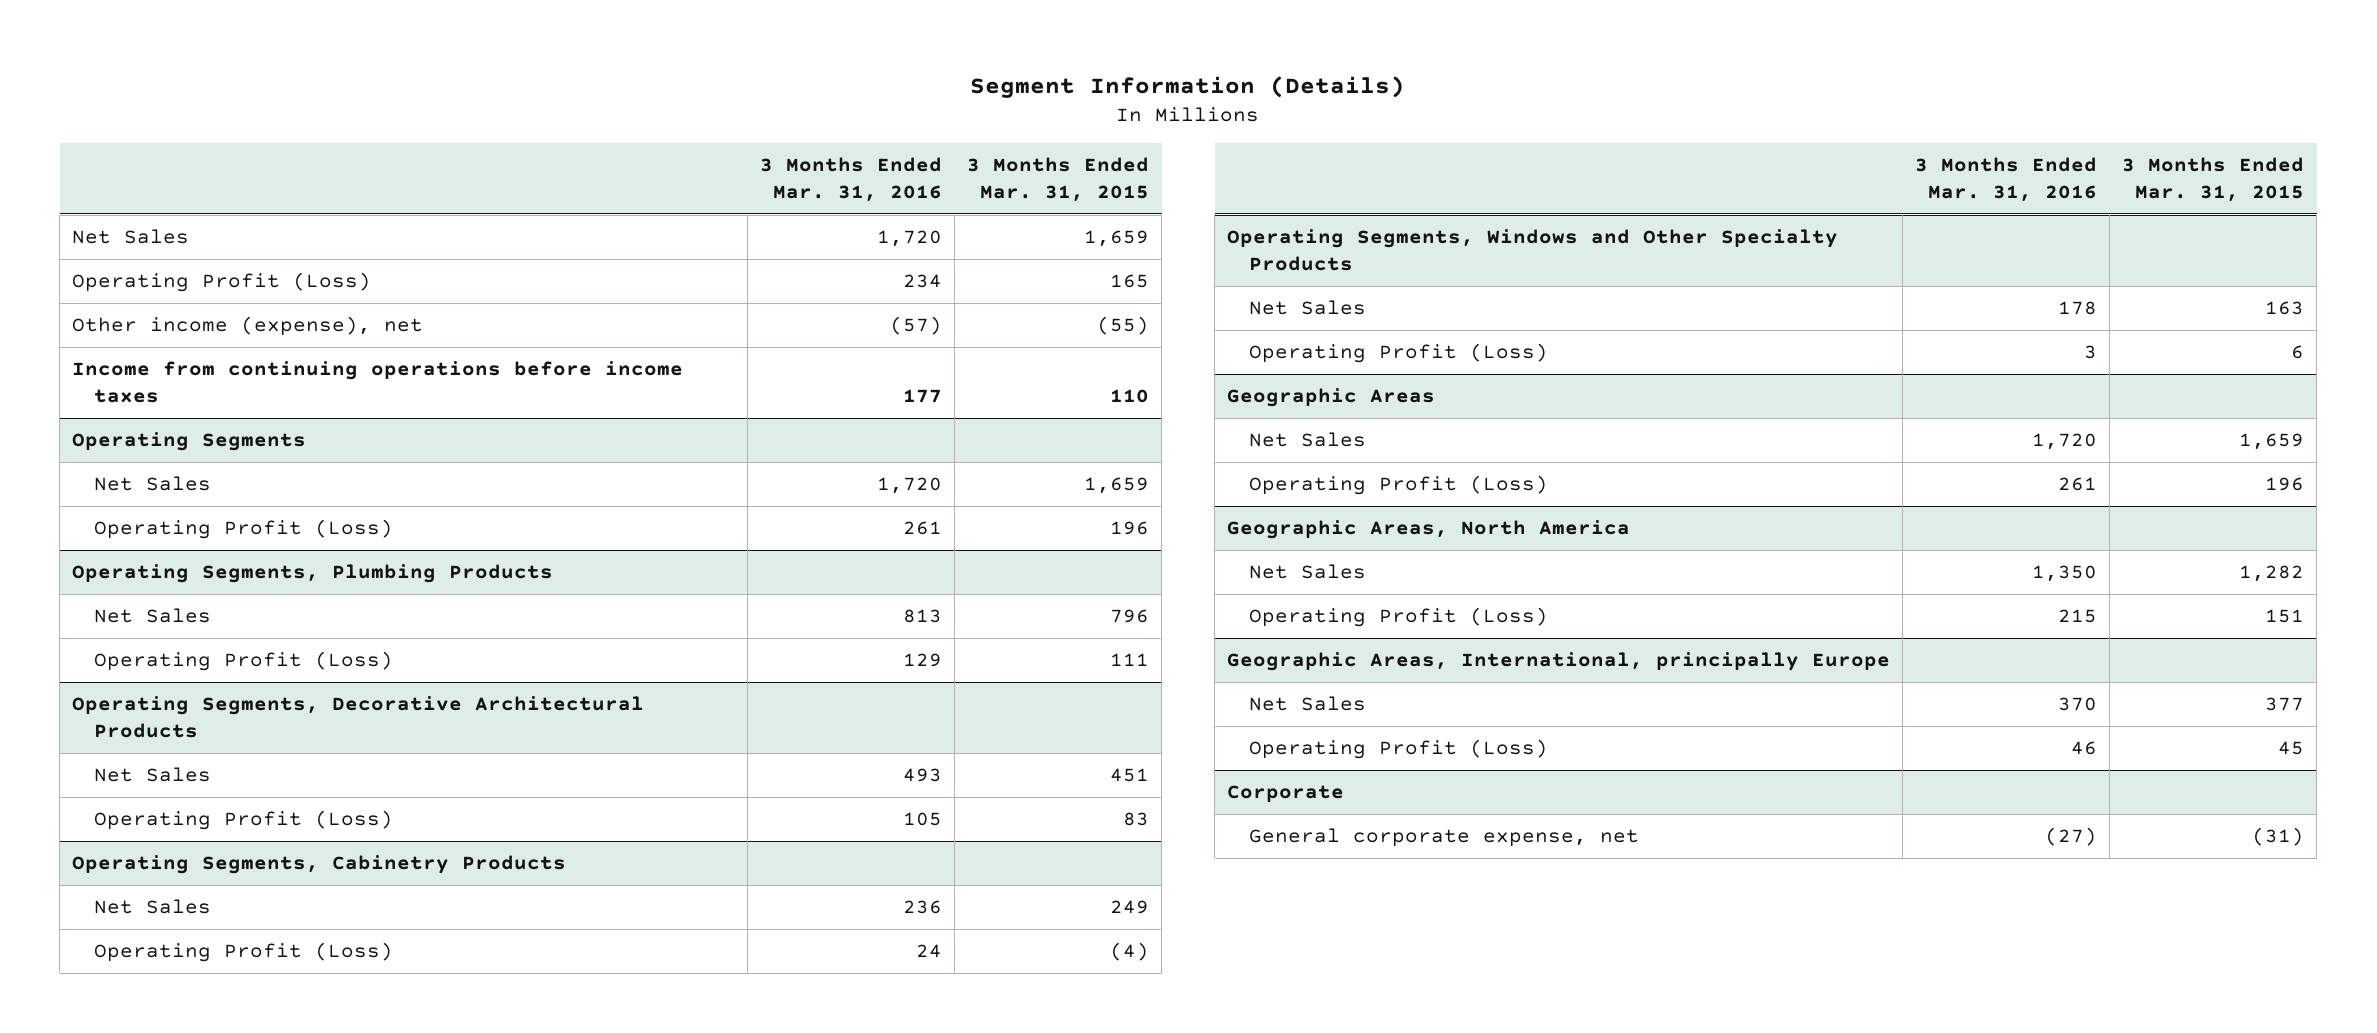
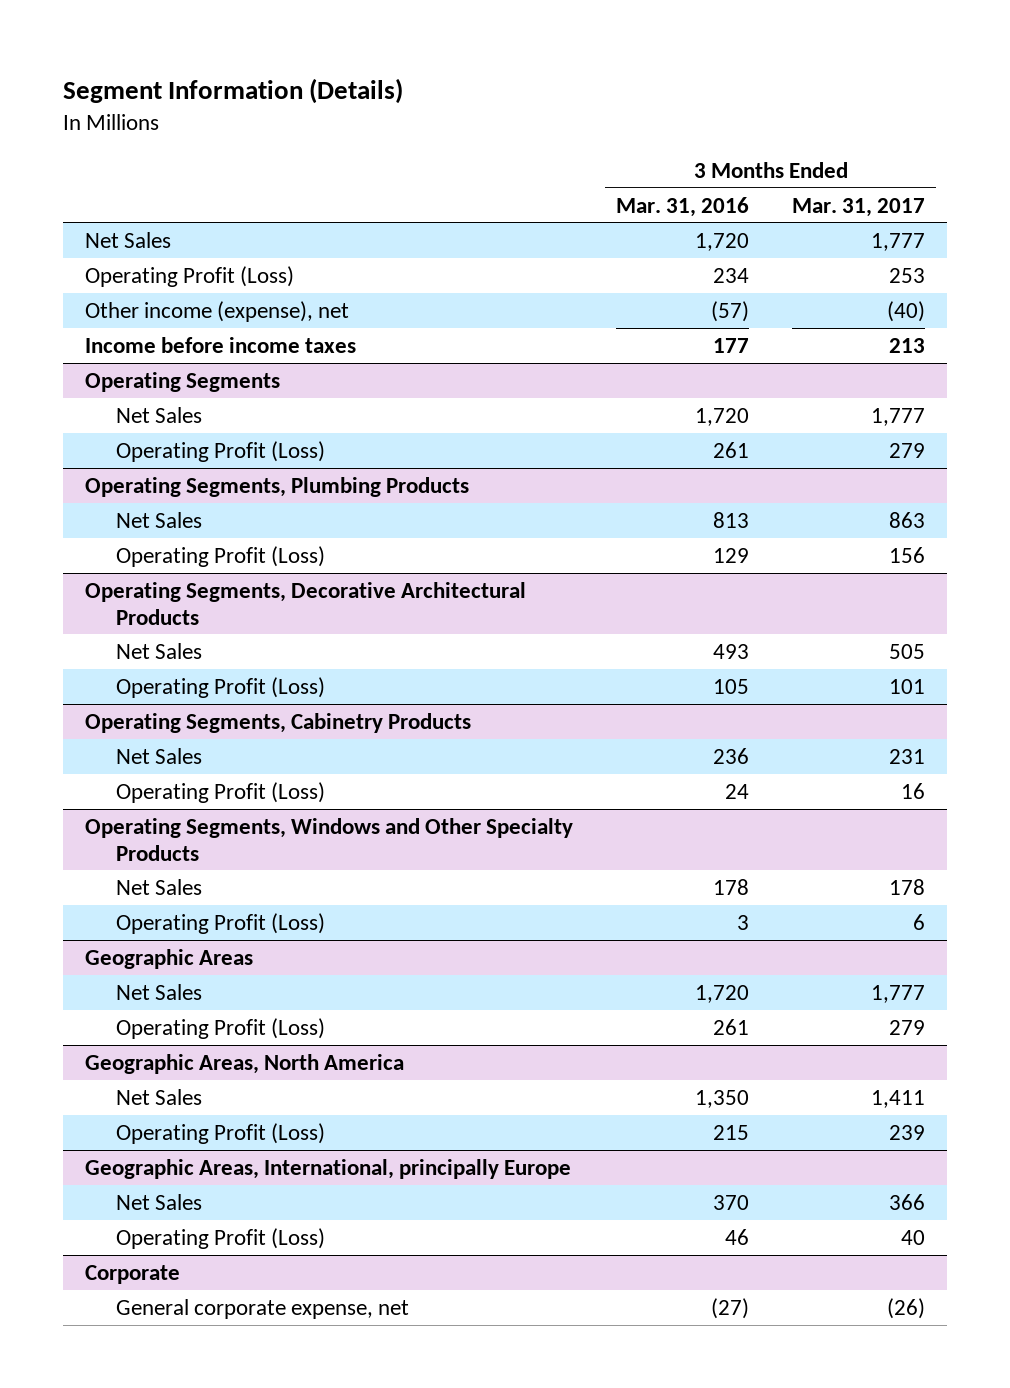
[967,156,1150,203] 3 Months Ended Mar. 31, 2015 -> none
none -> [792,197,926,217] Mar. 31, 2017
[72,361,684,404] Income from continuing operations before income taxes -> [84,336,356,353] Income before income taxes

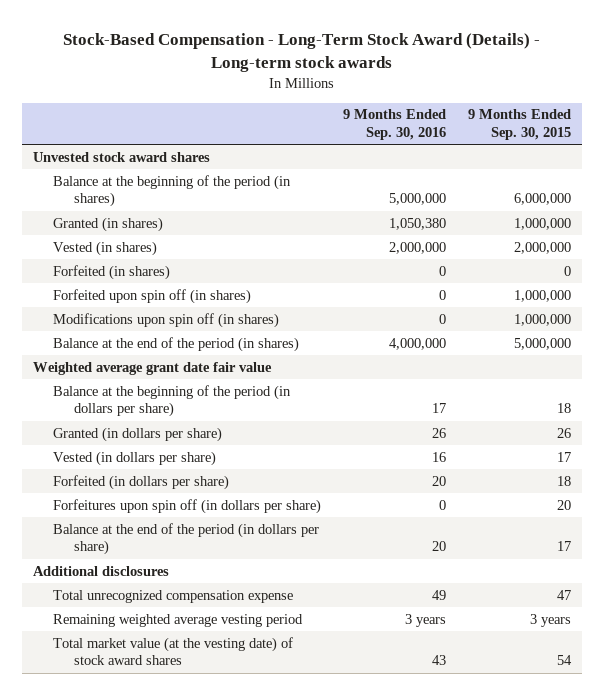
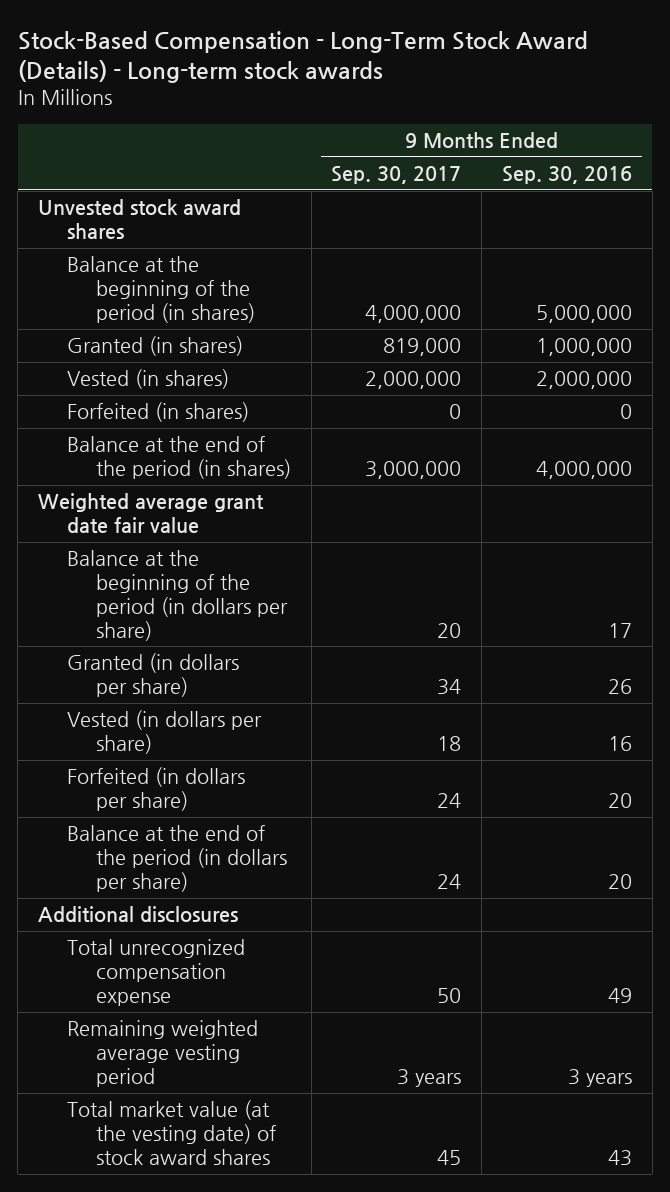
[468,109,572,140] 9 Months Ended Sep. 30, 2015 -> none
none -> [331,166,462,185] Sep. 30, 2017
[389,217,447,230] 1,050,380 -> [535,338,632,357] 1,000,000
[53,288,252,304] Forfeited upon spin off (in shares) -> none
[53,312,280,328] Modifications upon spin off (in shares) -> none
[53,498,322,514] Forfeitures upon spin off (in dollars per share) -> none

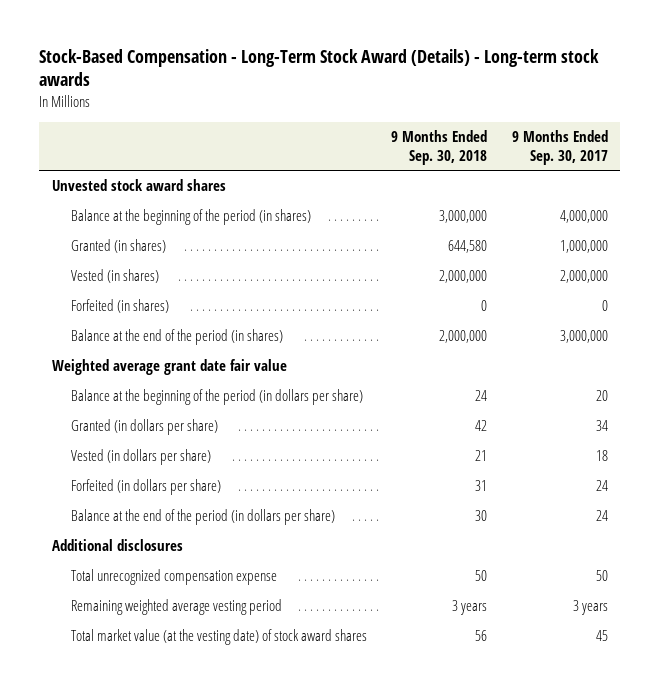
[501,166,632,185] Sep. 30, 2016 -> none
none -> [391,130,488,165] 9 Months Ended Sep. 30, 2018
[383,338,462,357] 819,000 -> [559,240,608,254] 1,000,000

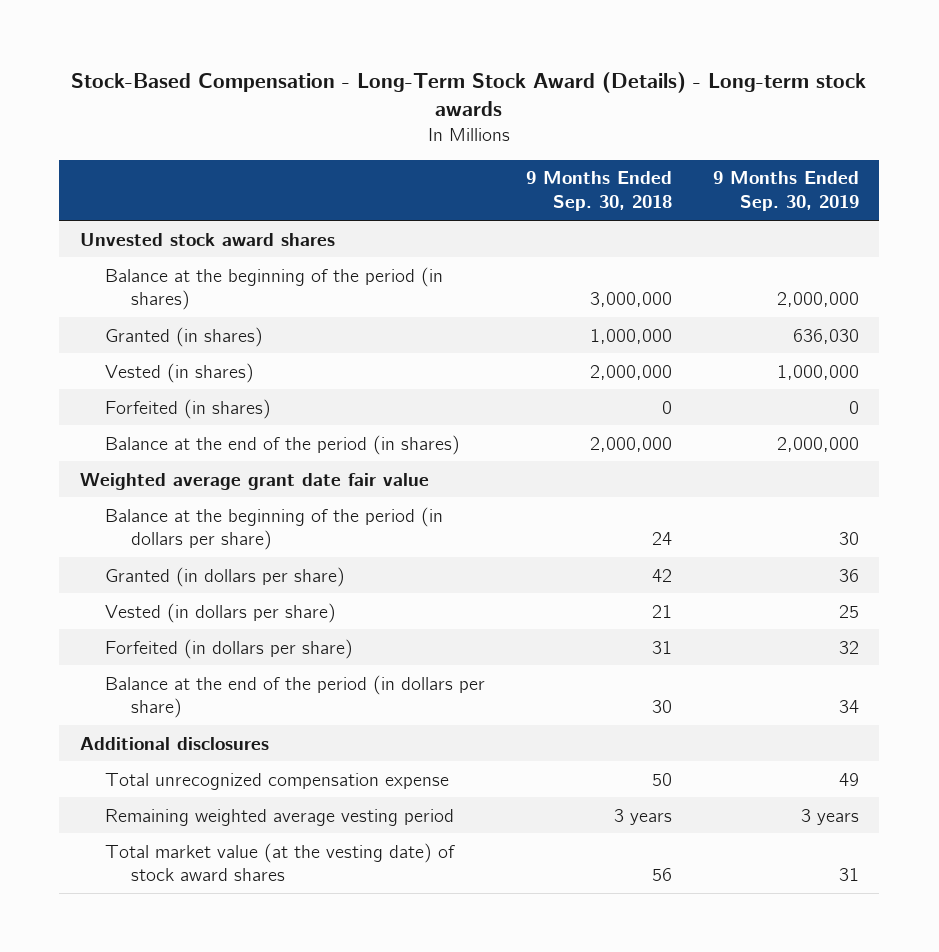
[511,130,608,165] 9 Months Ended Sep. 30, 2017 -> none
none -> [713,171,860,212] 9 Months Ended Sep. 30, 2019
[448,240,488,254] 644,580 -> [590,328,673,344] 1,000,000

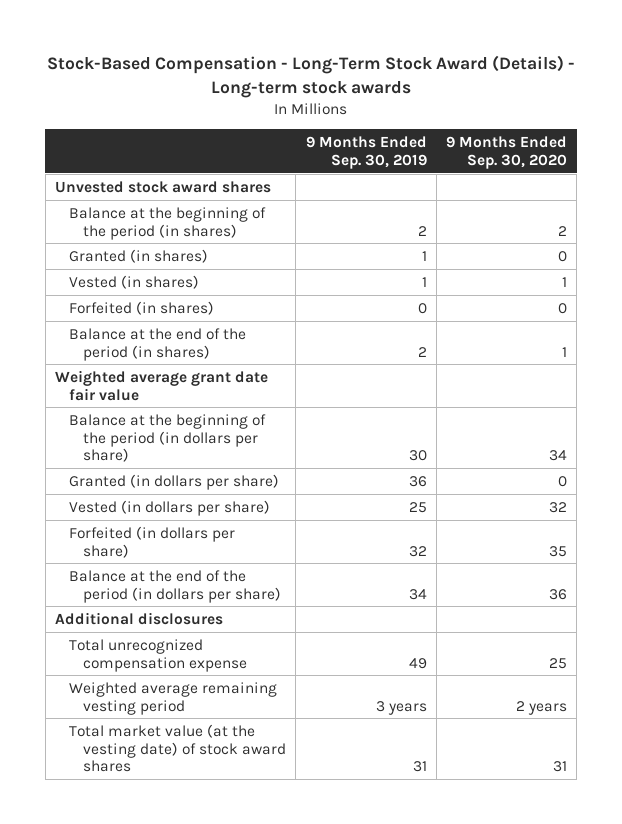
[526,171,673,212] 9 Months Ended Sep. 30, 2018 -> none
none -> [446,136,568,169] 9 Months Ended Sep. 30, 2020
[777,292,860,308] 2,000,000 -> [417,225,427,236] 2
[793,328,860,344] 636,030 -> [421,250,427,261] 1
[777,364,860,380] 1,000,000 -> [421,276,427,287] 1
[777,436,860,452] 2,000,000 -> [417,346,427,357] 2
[105,808,455,826] Remaining weighted average vesting period -> [69,681,278,715] Weighted average remaining vesting period

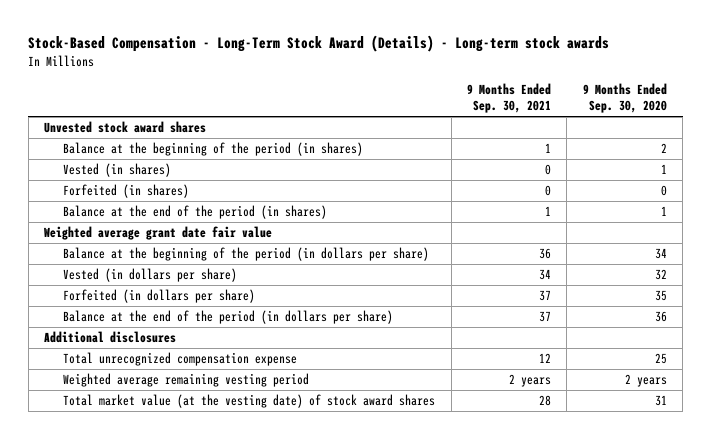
[305,136,427,169] 9 Months Ended Sep. 30, 2019 -> none
none -> [467,82,552,113] 9 Months Ended Sep. 30, 2021
[69,248,209,263] Granted (in shares) -> none
[69,473,280,490] Granted (in dollars per share) -> none

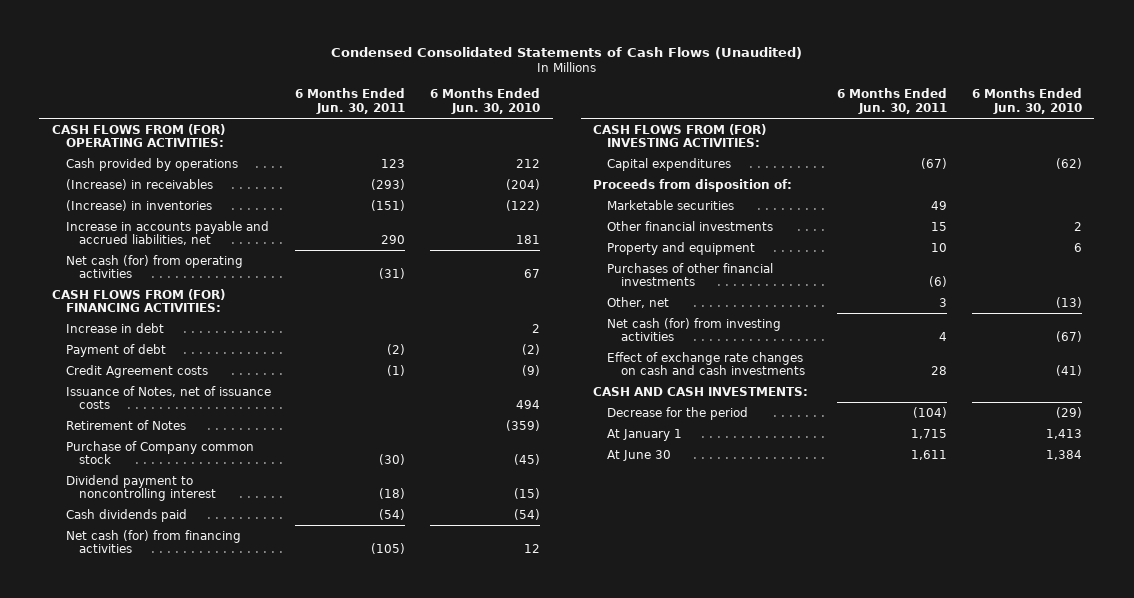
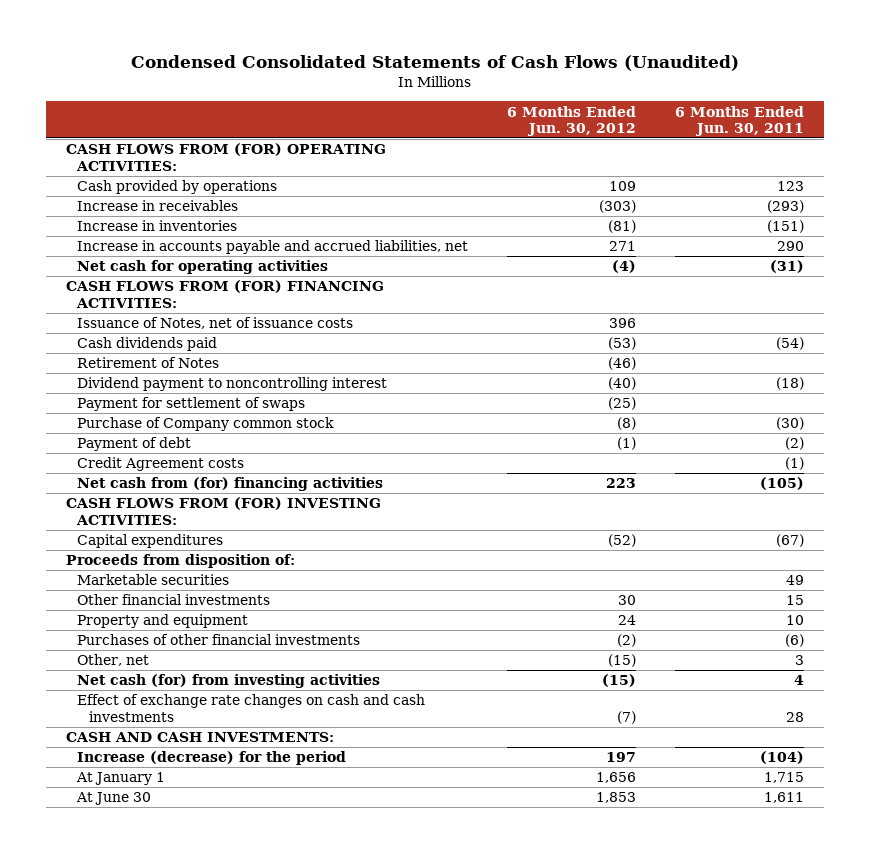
[430,88,541,114] 6 Months Ended Jun. 30, 2010 -> none
none -> [507,105,637,136] 6 Months Ended Jun. 30, 2012
[65,178,213,190] (Increase) in receivables -> [77,200,239,212] Increase in receivables
[65,199,212,211] (Increase) in inventories -> [77,220,238,232] Increase in inventories
[65,254,243,279] Net cash (for) from operating activities -> [77,260,329,275] Net cash for operating activities
[65,322,164,333] Increase in debt -> none
[65,508,187,522] Cash dividends paid -> [77,337,218,352] Cash dividends paid
none -> [77,397,306,412] Payment for settlement of swaps
[65,440,254,465] Purchase of Company common stock -> [77,417,335,432] Purchase of Company common stock
[65,343,166,357] Payment of debt -> [77,437,192,452] Payment of debt
[65,364,208,378] Credit Agreement costs -> [77,457,245,472] Credit Agreement costs
[65,529,241,554] Net cash (for) from financing activities -> [77,477,384,492] Net cash from (for) financing activities
[607,406,749,420] Decrease for the period -> [77,751,347,766] Increase (decrease) for the period

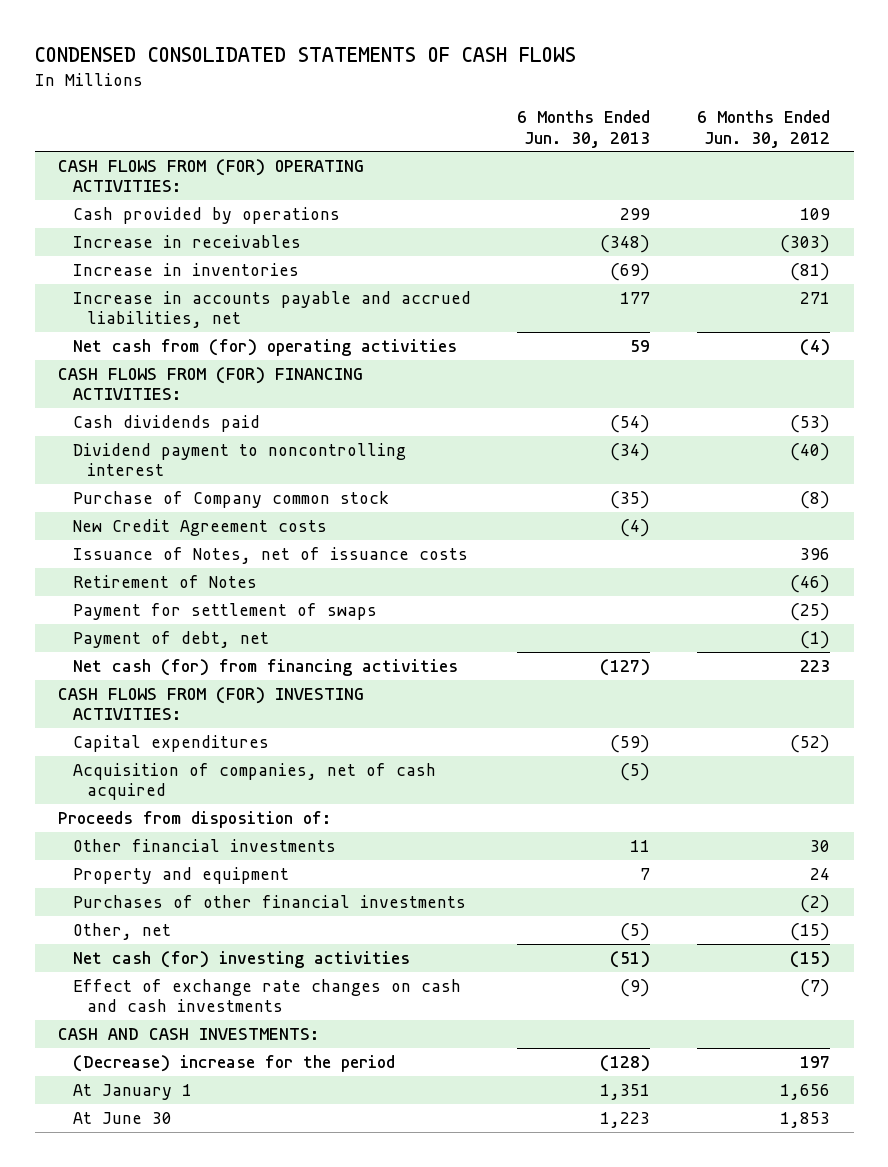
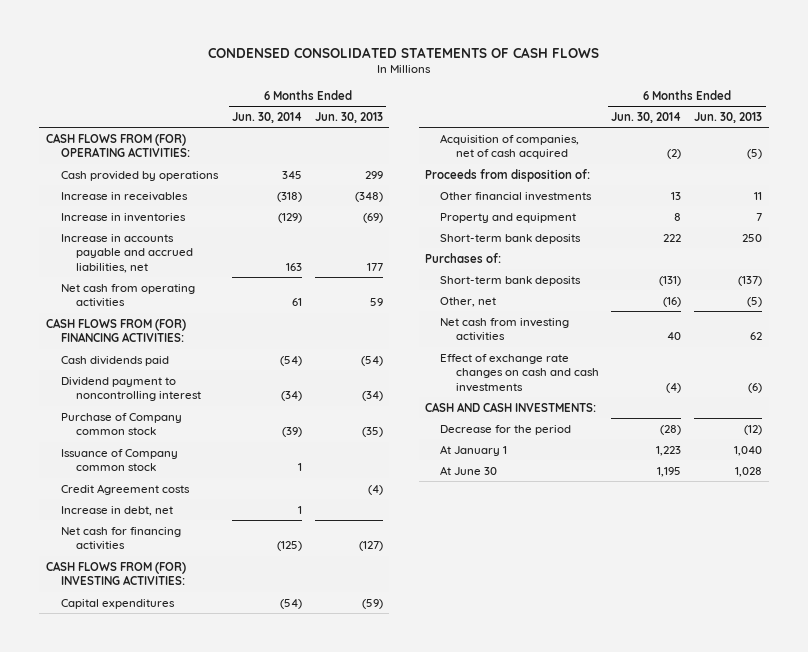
[697,110,831,148] 6 Months Ended Jun. 30, 2012 -> none
none -> [232,111,303,123] Jun. 30, 2014
[72,338,457,356] Net cash from (for) operating activities -> [61,283,196,308] Net cash from operating activities
[72,546,468,564] Issuance of Notes, net of issuance costs -> none
[72,574,257,588] Retirement of Notes -> none
[72,602,377,620] Payment for settlement of swaps -> none
[72,630,269,648] Payment of debt, net -> none
none -> [61,448,179,472] Issuance of Company common stock
[72,518,327,536] New Credit Agreement costs -> [61,483,191,495] Credit Agreement costs
none -> [61,505,174,516] Increase in debt, net
[72,658,458,676] Net cash (for) from financing activities -> [61,526,182,551] Net cash for financing activities
[72,894,466,908] Purchases of other financial investments -> none
none -> [440,233,582,244] Short-term bank deposits
none -> [425,252,502,263] Purchases of:
none -> [440,275,582,286] Short-term bank deposits
[72,950,410,968] Net cash (for) investing activities -> [440,317,570,342] Net cash from investing activities
[610,950,651,968] (51) -> [750,332,763,341] 62
[620,978,651,997] (9) -> [748,382,763,393] (6)
[72,1054,395,1072] (Decrease) increase for the period -> [440,424,572,435] Decrease for the period
[600,1054,651,1072] (128) -> [744,424,763,435] (12)
[600,1083,651,1100] 1,351 -> [734,445,763,456] 1,040
[600,1111,651,1128] 1,223 -> [735,466,763,477] 1,028

